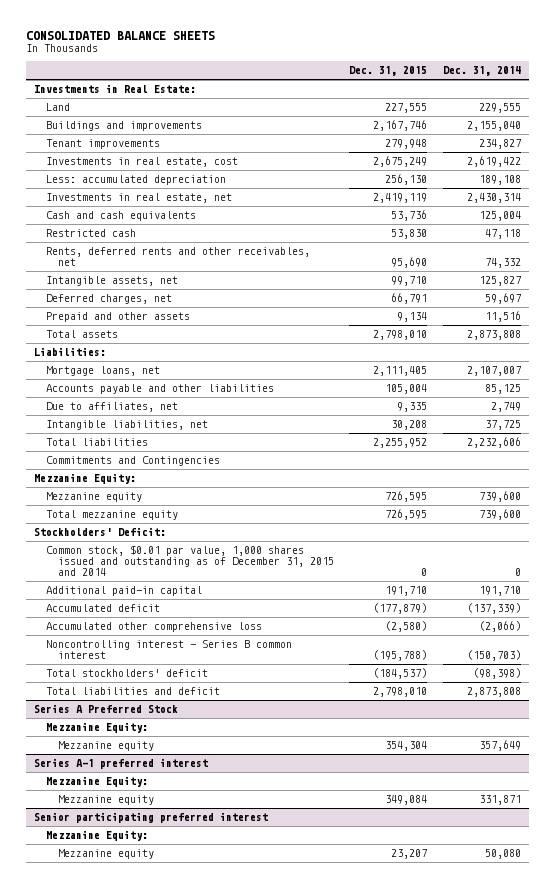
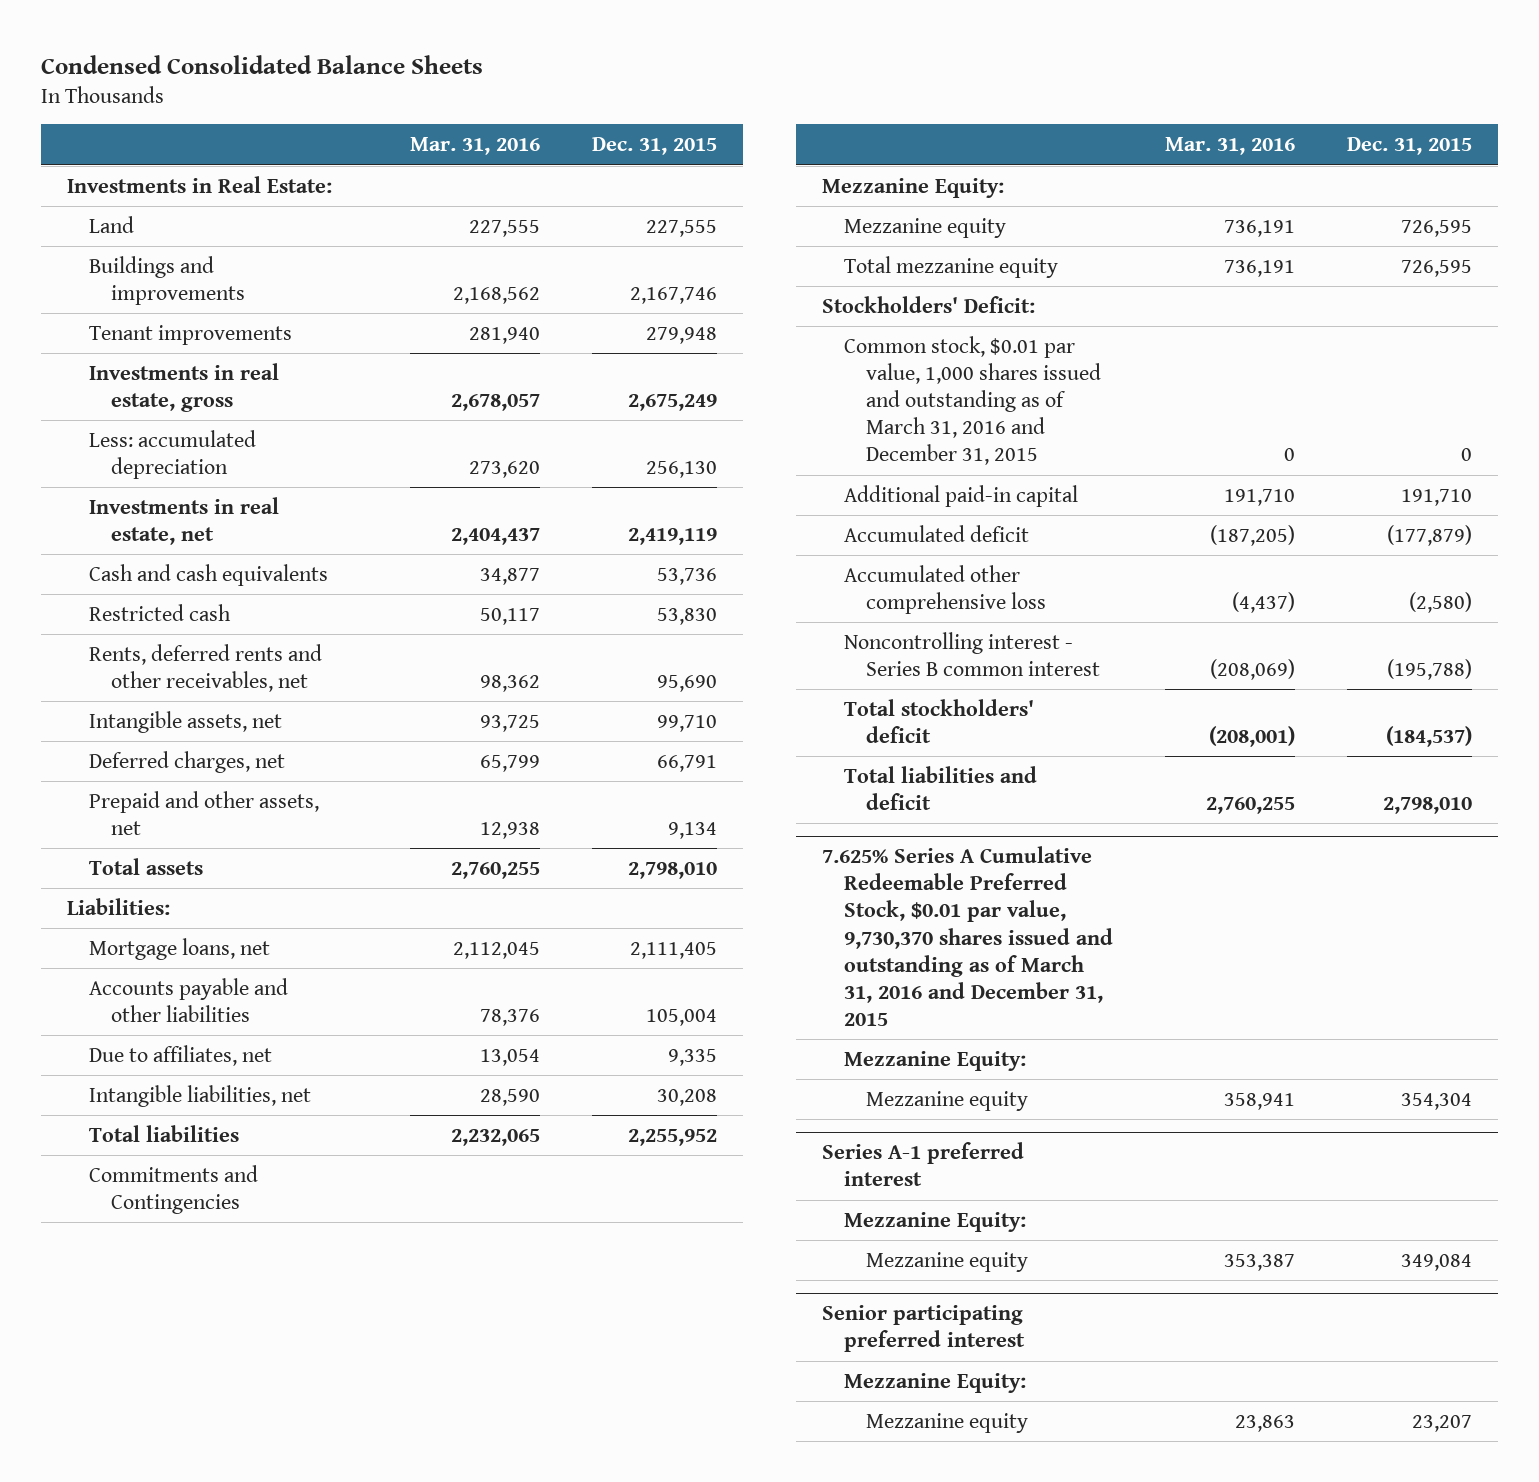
[25,30,215,40] CONSOLIDATED BALANCE SHEETS -> [41,55,484,75] Condensed Consolidated Balance Sheets
[443,66,522,77] Dec. 31, 2014 -> none
none -> [409,136,540,155] Mar. 31, 2016
[45,157,238,168] Investments in real estate, cost -> [88,362,279,412] Investments in real estate, gross
[45,312,190,323] Prepaid and other assets -> [88,790,319,835] Prepaid and other assets, net
[45,545,334,577] Common stock, $0.01 par value, 1,000 shares issued and outstanding as of December 31, 2015 and 2014 -> [843,335,1101,466] Common stock, $0.01 par value, 1,000 shares issued and outstanding as of March 31, 2016 and December 31, 2015
[33,704,178,714] Series A Preferred Stock -> [822,846,1113,1026] 7.625% Series A Cumulative Redeemable Preferred Stock, $0.01 par value, 9,730,370 shares issued and outstanding as of March 31, 2016 and December 31, 2015

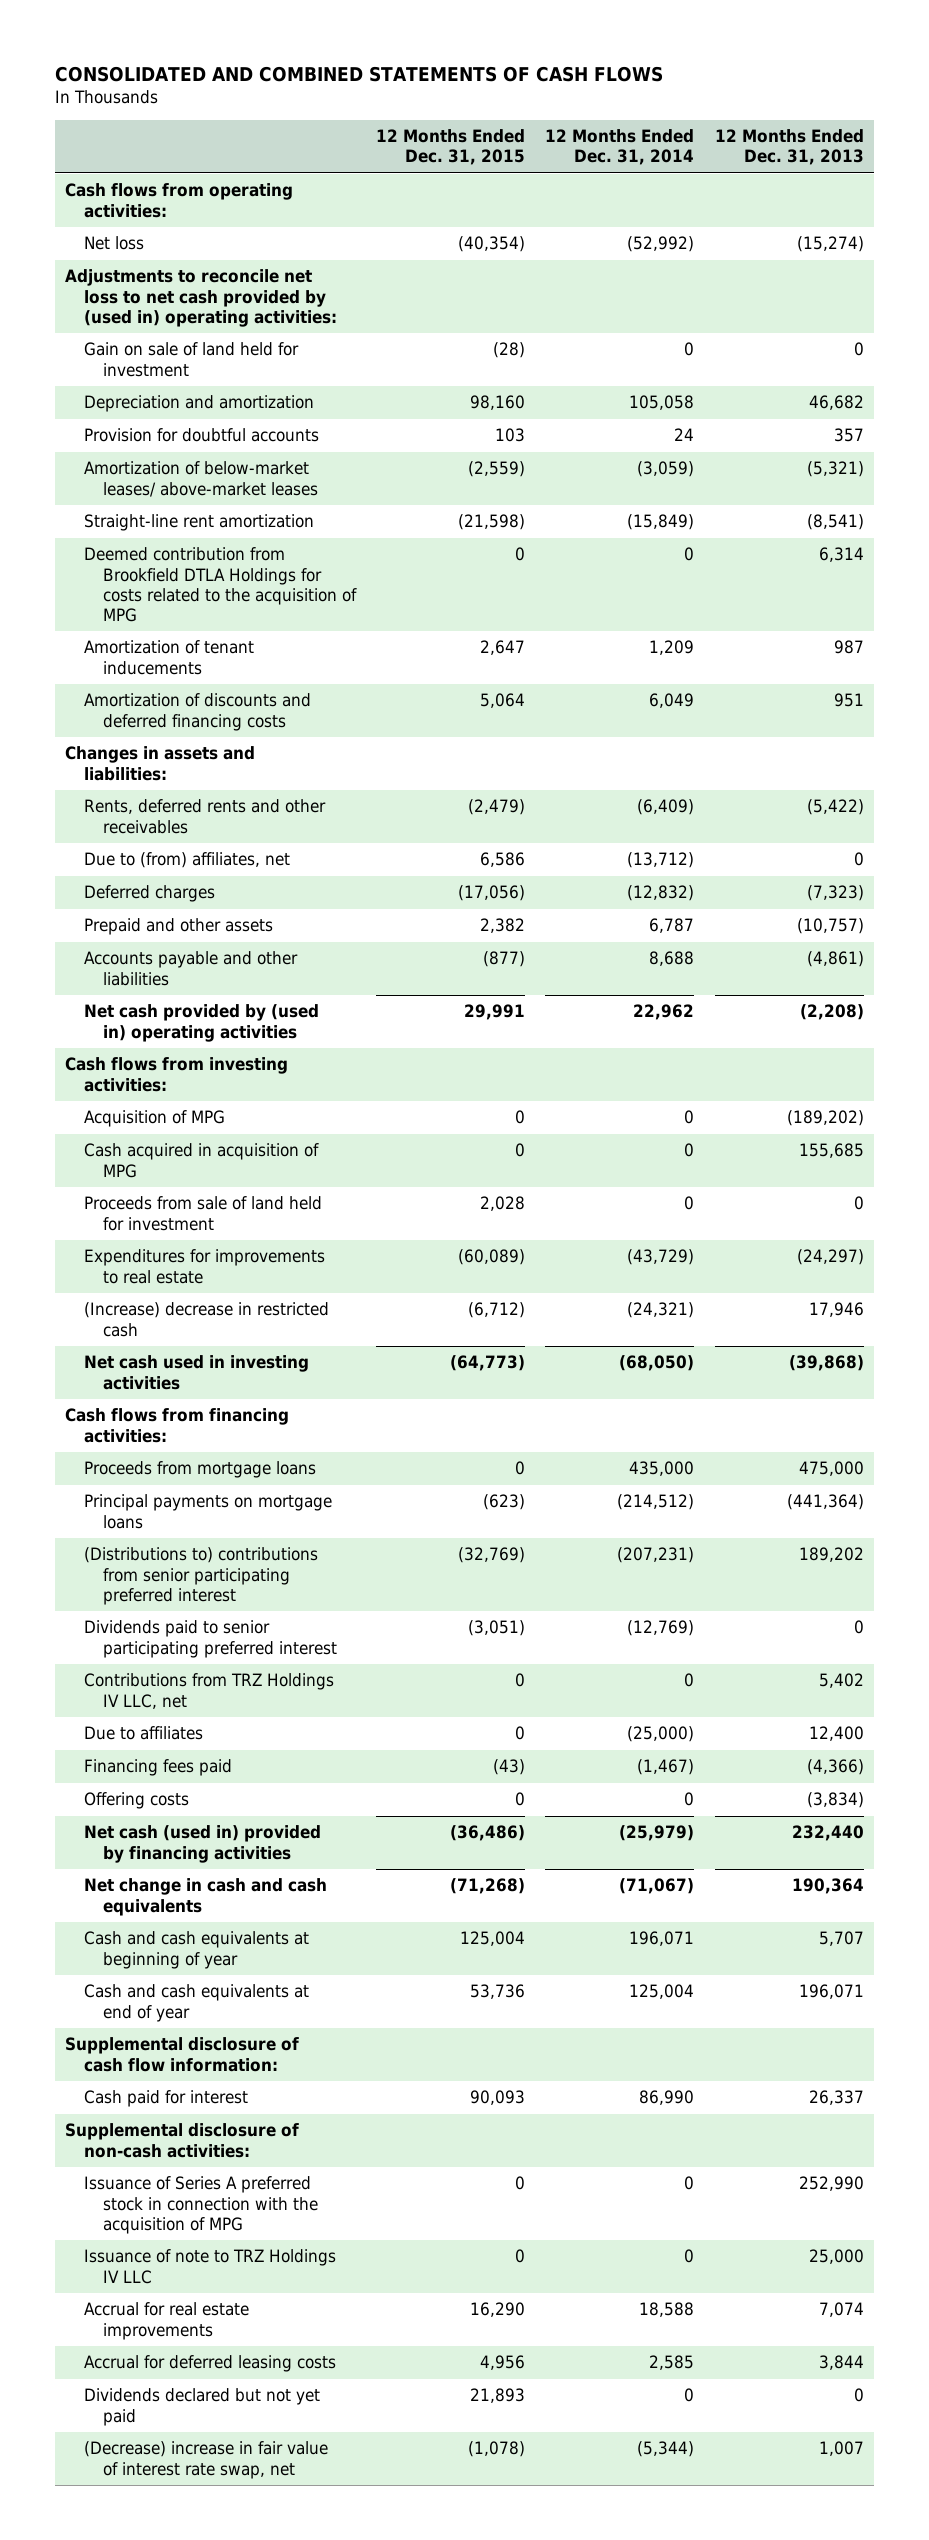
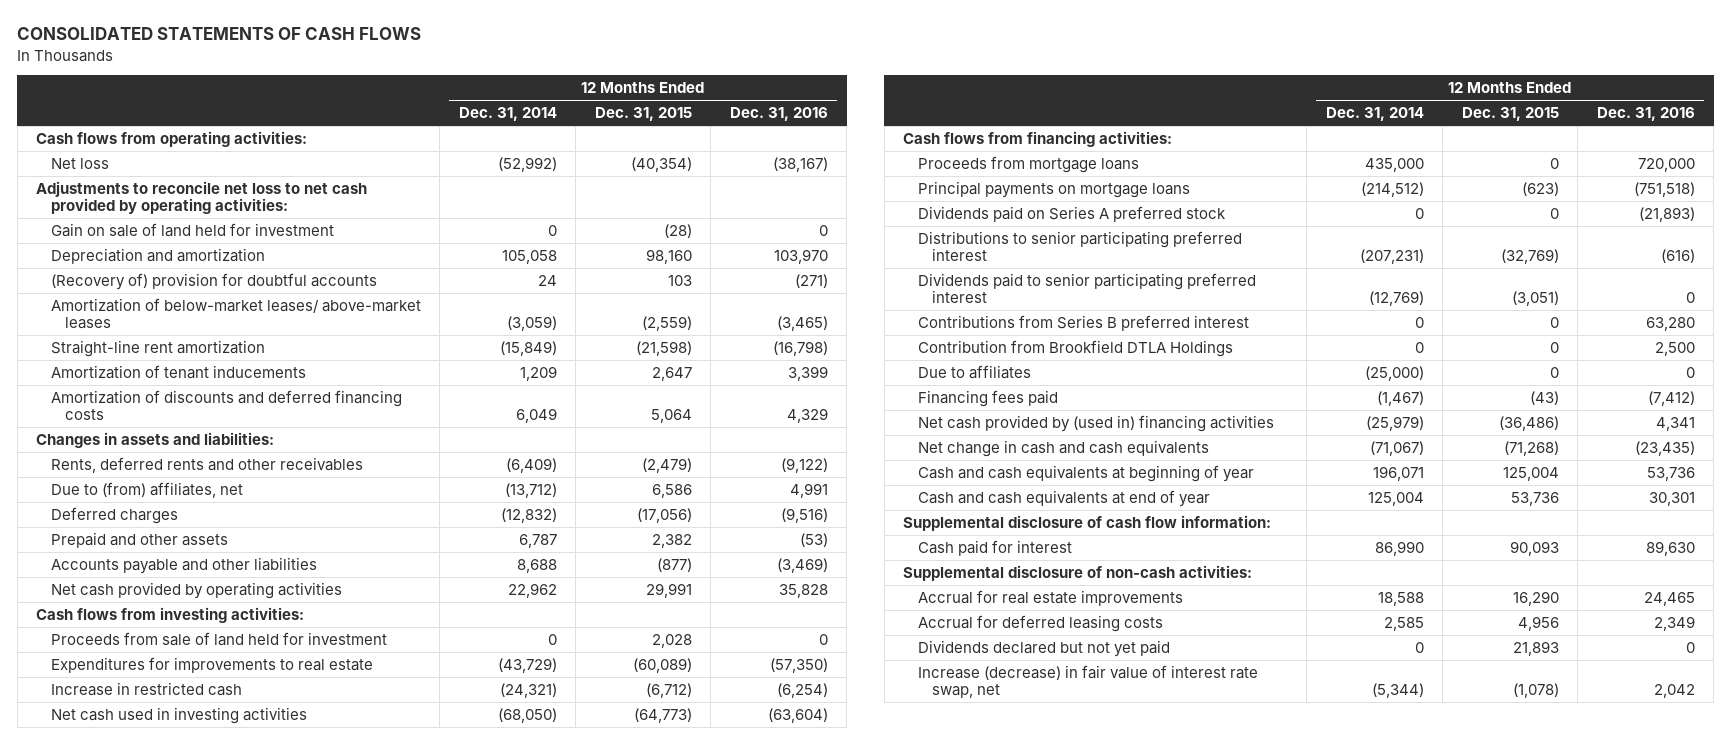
[54,65,663,82] CONSOLIDATED AND COMBINED STATEMENTS OF CASH FLOWS -> [17,27,422,41] CONSOLIDATED STATEMENTS OF CASH FLOWS
[714,129,864,166] 12 Months Ended Dec. 31, 2013 -> none
none -> [729,107,828,122] Dec. 31, 2016
[65,269,338,327] Adjustments to reconcile net loss to net cash provided by (used in) operating activities: -> [36,180,368,215] Adjustments to reconcile net loss to net cash provided by operating activities:
[84,428,320,443] Provision for doubtful accounts -> [50,272,377,290] (Recovery of) provision for doubtful accounts
[84,547,358,623] Deemed contribution from Brookfield DTLA Holdings for costs related to the acquisition of MPG -> none
[84,1004,320,1042] Net cash provided by (used in) operating activities -> [50,581,342,599] Net cash provided by operating activities
[84,1110,226,1128] Acquisition of MPG -> none
[84,1143,320,1178] Cash acquired in acquisition of MPG -> none
[84,1302,330,1337] (Increase) decrease in restricted cash -> [50,681,242,696] Increase in restricted cash
none -> [917,205,1226,222] Dividends paid on Series A preferred stock
[84,1547,319,1605] (Distributions to) contributions from senior participating preferred interest -> [917,230,1242,262] Distributions to senior participating preferred interest
none -> [917,314,1249,331] Contributions from Series B preferred interest
[84,1673,335,1709] Contributions from TRZ Holdings IV LLC, net -> [917,339,1233,357] Contribution from Brookfield DTLA Holdings
[84,1792,190,1810] Offering costs -> none
[84,1825,322,1863] Net cash (used in) provided by financing activities -> [917,414,1274,432] Net cash provided by (used in) financing activities
[84,2176,319,2234] Issuance of Series A preferred stock in connection with the acquisition of MPG -> none
[84,2249,337,2284] Issuance of note to TRZ Holdings IV LLC -> none
[84,2441,329,2479] (Decrease) increase in fair value of interest rate swap, net -> [917,664,1258,699] Increase (decrease) in fair value of interest rate swap, net

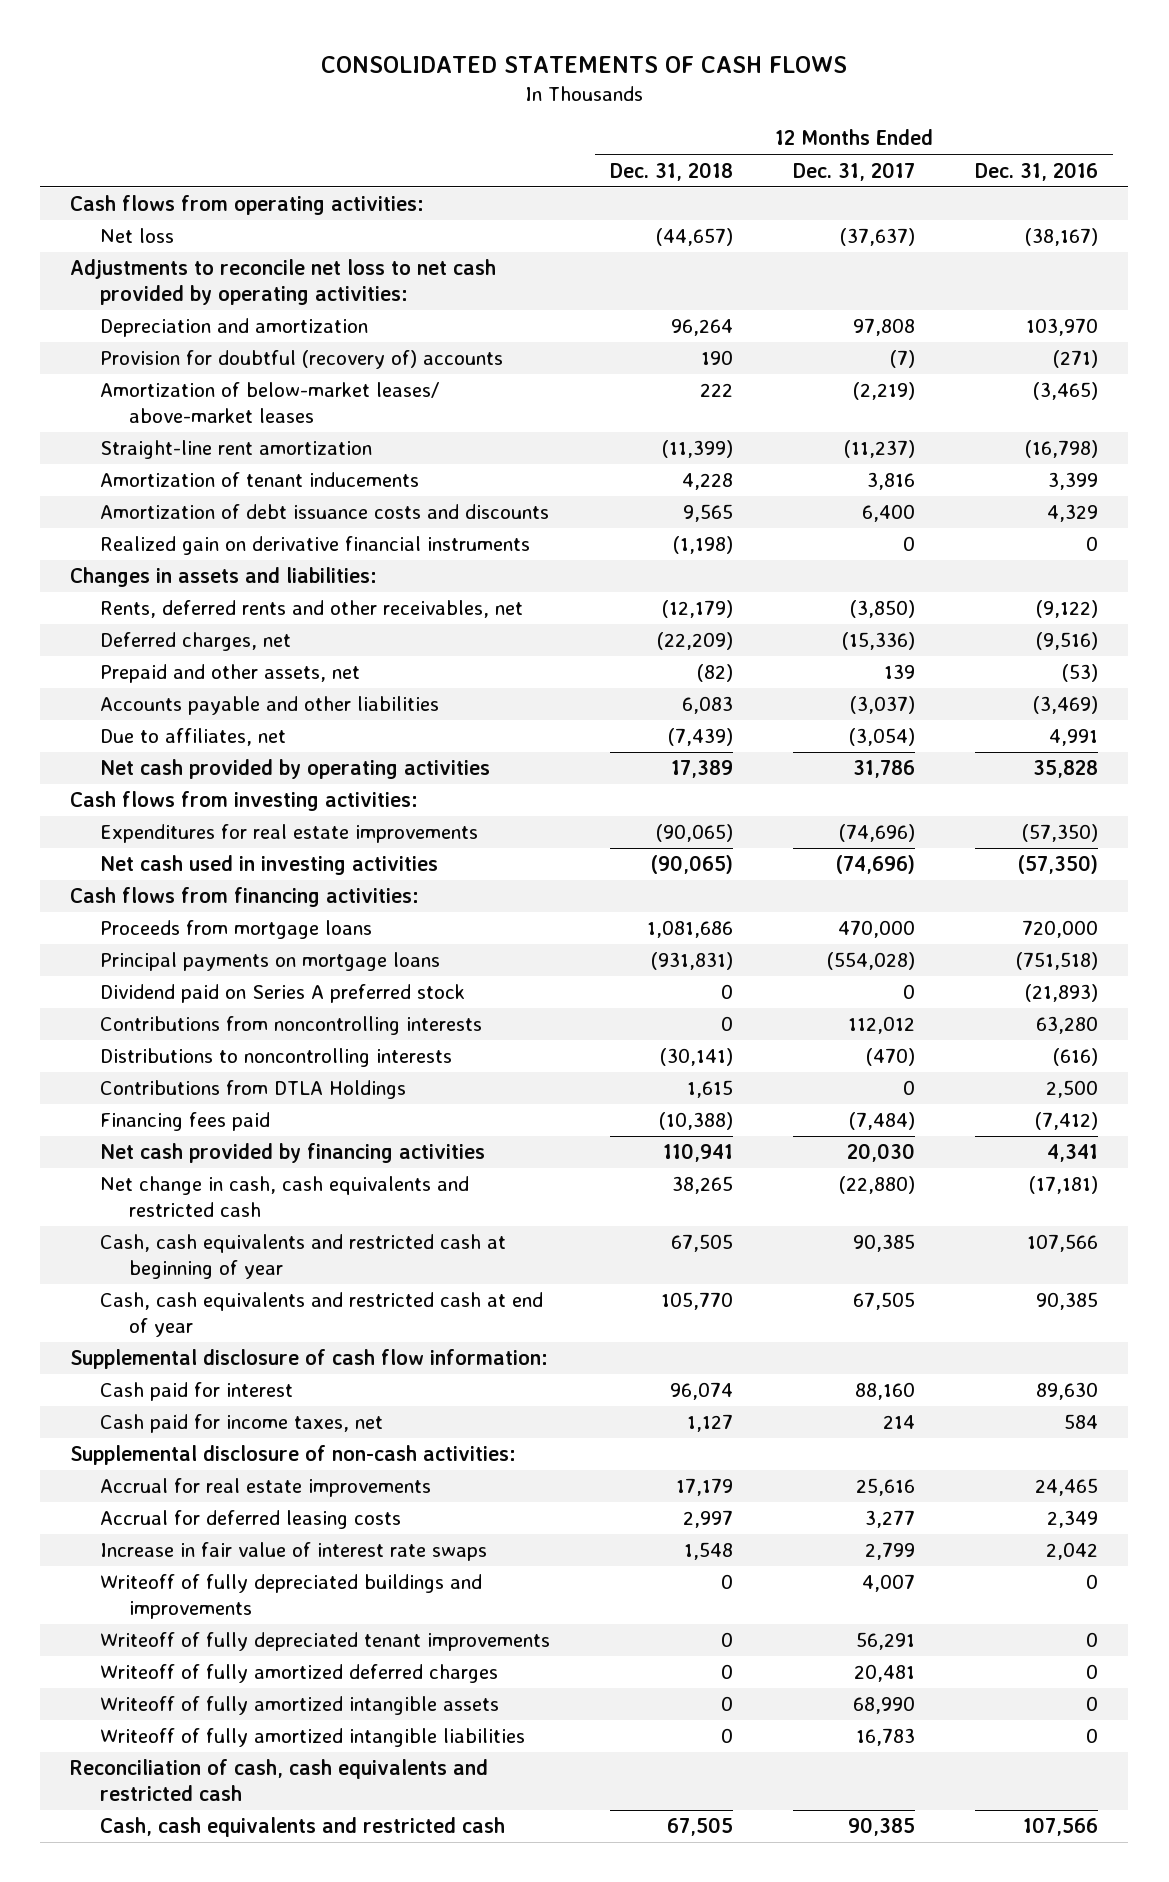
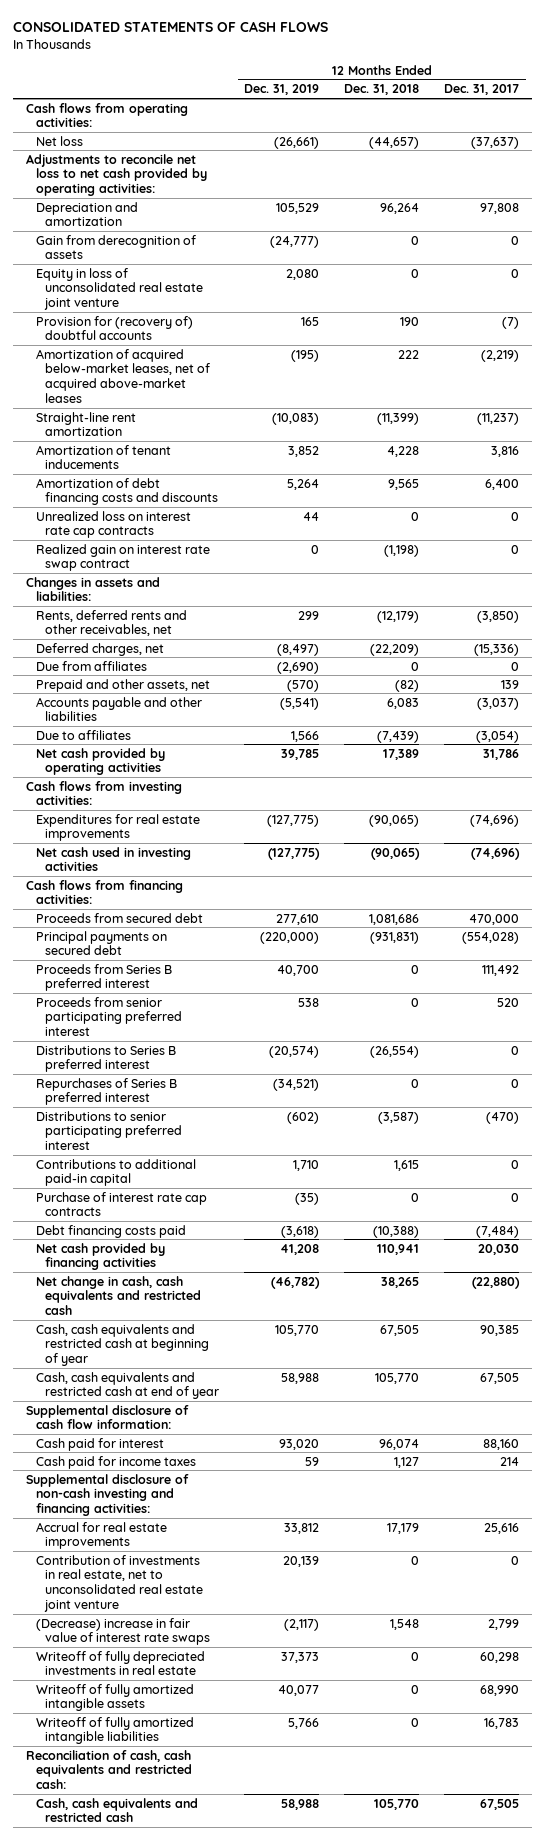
[975,161,1099,181] Dec. 31, 2016 -> none
none -> [244,84,320,96] Dec. 31, 2019
none -> [35,234,196,260] Gain from derecognition of assets
none -> [35,267,204,311] Equity in loss of unconsolidated real estate joint venture
[99,350,503,370] Provision for doubtful (recovery of) accounts -> [35,315,193,341] Provision for (recovery of) doubtful accounts
[99,382,440,424] Amortization of below-market leases/ above-market leases -> [35,348,211,404] Amortization of acquired below-market leases, net of acquired above-market leases
[99,504,549,520] Amortization of debt issuance costs and discounts -> [35,477,219,506] Amortization of debt financing costs and discounts
none -> [35,510,191,539] Unrealized loss on interest rate cap contracts
[99,536,530,556] Realized gain on derivative financial instruments -> [35,543,210,572] Realized gain on interest rate swap contract
none -> [35,660,147,671] Due from affiliates
[99,728,286,747] Due to affiliates, net -> [35,729,131,740] Due to affiliates
[99,984,465,1004] Dividend paid on Series A preferred stock -> none
[99,920,372,940] Proceeds from mortgage loans -> [35,912,203,923] Proceeds from secured debt
[99,952,440,972] Principal payments on mortgage loans -> [35,930,167,956] Principal payments on secured debt
[99,1016,482,1036] Contributions from noncontrolling interests -> [35,963,172,992] Proceeds from Series B preferred interest
[848,1016,916,1035] 112,012 -> [482,964,520,976] 111,492
none -> [35,996,183,1037] Proceeds from senior participating preferred interest
none -> [35,1044,176,1073] Distributions to Series B preferred interest
none -> [35,1077,177,1106] Repurchases of Series B preferred interest
[99,1048,452,1068] Distributions to noncontrolling interests -> [35,1110,183,1151] Distributions to senior participating preferred interest
[660,1048,734,1067] (30,141) -> [378,1111,420,1124] (3,587)
[99,1080,406,1100] Contributions from DTLA Holdings -> [35,1158,196,1187] Contributions to additional paid-in capital
none -> [35,1191,207,1217] Purchase of interest rate cap contracts
[99,1112,270,1132] Financing fees paid -> [35,1224,186,1238] Debt financing costs paid
[99,1414,383,1434] Cash paid for income taxes, net -> [35,1455,196,1469] Cash paid for income taxes
[70,1445,517,1466] Supplemental disclosure of non-cash activities: -> [25,1473,189,1517] Supplemental disclosure of non-cash investing and financing activities:
[99,1510,401,1530] Accrual for deferred leasing costs -> none
[99,1574,482,1620] Writeoff of fully depreciated buildings and improvements -> none
[99,1632,550,1652] Writeoff of fully depreciated tenant improvements -> none
[99,1664,498,1684] Writeoff of fully amortized deferred charges -> none
none -> [35,1554,204,1613] Contribution of investments in real estate, net to unconsolidated real estate joint venture
[99,1542,487,1562] Increase in fair value of interest rate swaps -> [35,1617,211,1646] (Decrease) increase in fair value of interest rate swaps
none -> [35,1650,205,1676] Writeoff of fully depreciated investments in real estate
[70,1759,489,1802] Reconciliation of cash, cash equivalents and restricted cash -> [25,1749,192,1790] Reconciliation of cash, cash equivalents and restricted cash:
[667,1817,734,1837] 67,505 -> [374,1798,420,1810] 105,770
[848,1817,916,1837] 90,385 -> [480,1798,520,1810] 67,505

